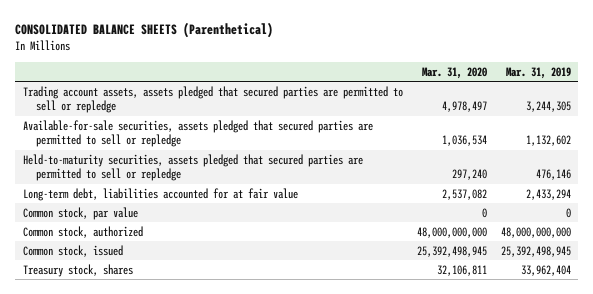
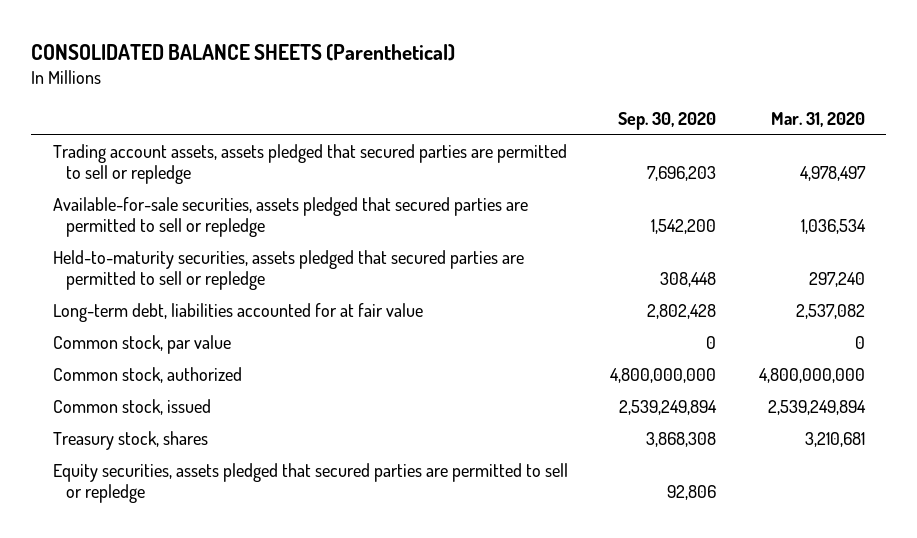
[505,66,571,79] Mar. 31, 2019 -> none
none -> [618,112,717,131] Sep. 30, 2020
[416,226,487,238] 48,000,000,000 -> [758,367,865,383] 4,800,000,000
[416,245,487,257] 25,392,498,945 -> [767,399,866,415] 2,539,249,894
[436,264,487,276] 32,106,811 -> [804,431,865,447] 3,210,681
none -> [52,462,568,503] Equity securities, assets pledged that secured parties are permitted to sell or repledge

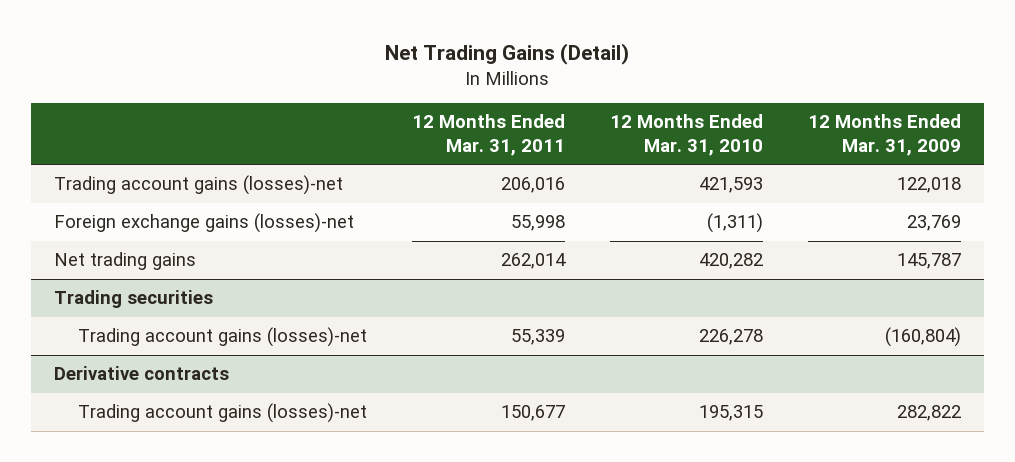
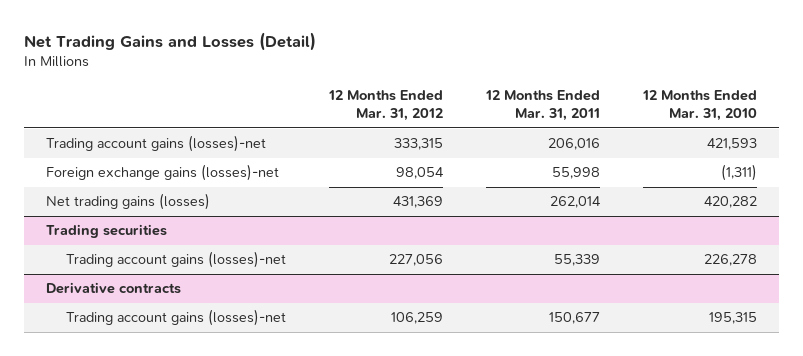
[385,42,630,65] Net Trading Gains (Detail) -> [24,31,317,51] Net Trading Gains and Losses (Detail)
[808,114,962,157] 12 Months Ended Mar. 31, 2009 -> none
none -> [328,89,444,121] 12 Months Ended Mar. 31, 2012
[53,252,196,271] Net trading gains -> [45,193,210,211] Net trading gains (losses)

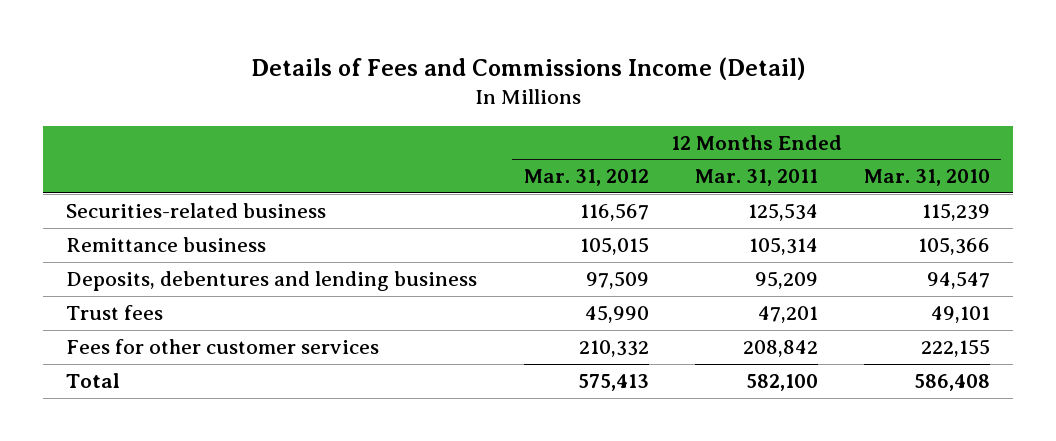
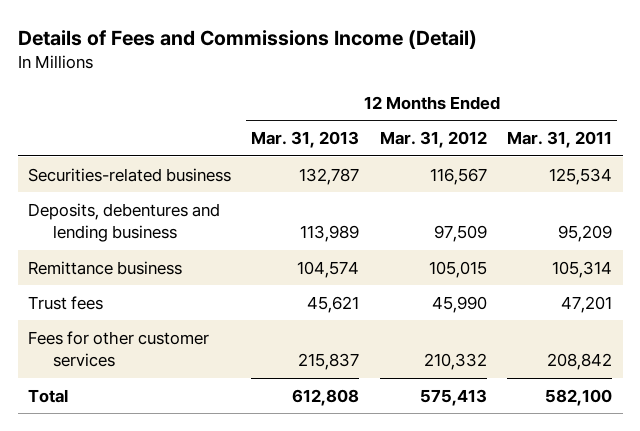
[863,169,990,187] Mar. 31, 2010 -> none
none -> [251,131,360,149] Mar. 31, 2013
[66,237,267,253] Remittance business -> [28,260,183,275] Remittance business

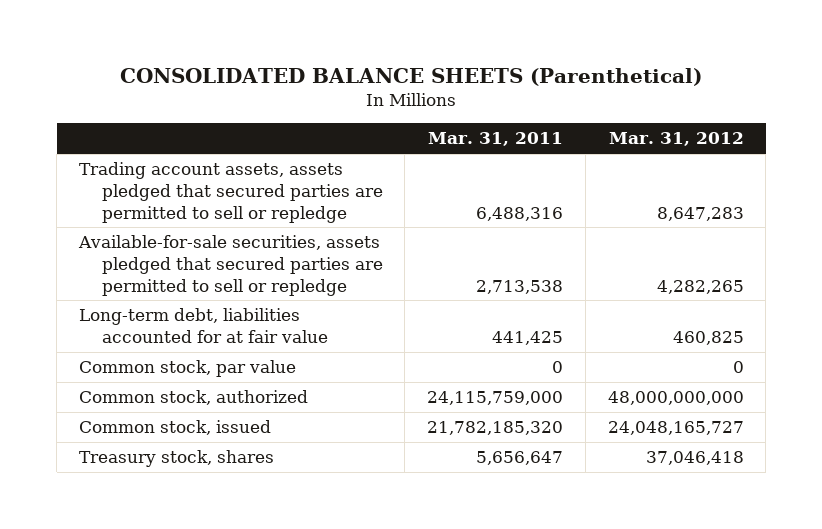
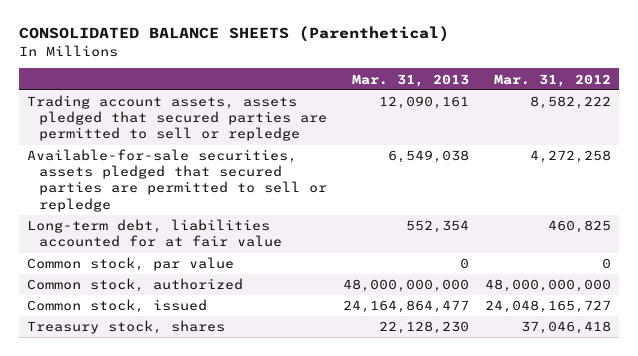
[428,132,564,147] Mar. 31, 2011 -> none
none -> [351,73,469,87] Mar. 31, 2013
[656,206,744,221] 8,647,283 -> [530,96,612,110] 8,582,222
[656,279,744,294] 4,282,265 -> [530,150,612,164] 4,272,258

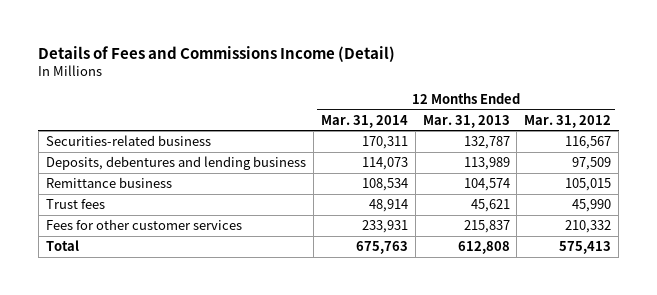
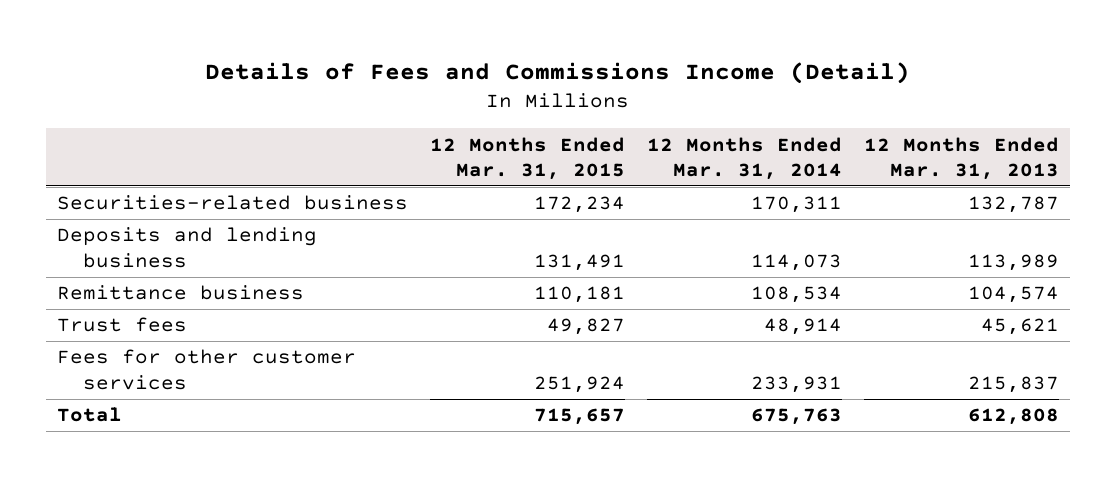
[524,114,612,128] Mar. 31, 2012 -> none
none -> [430,136,626,181] 12 Months Ended Mar. 31, 2015
[45,156,306,171] Deposits, debentures and lending business -> [56,227,317,268] Deposits and lending business

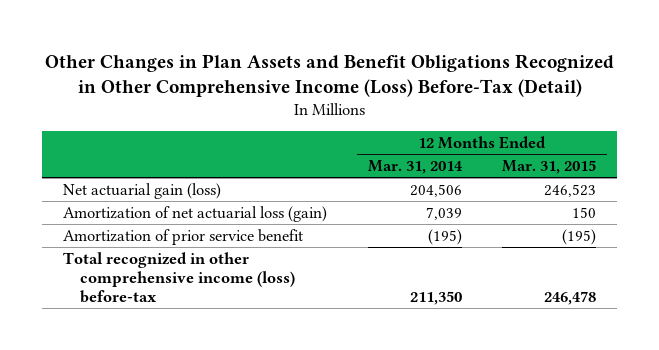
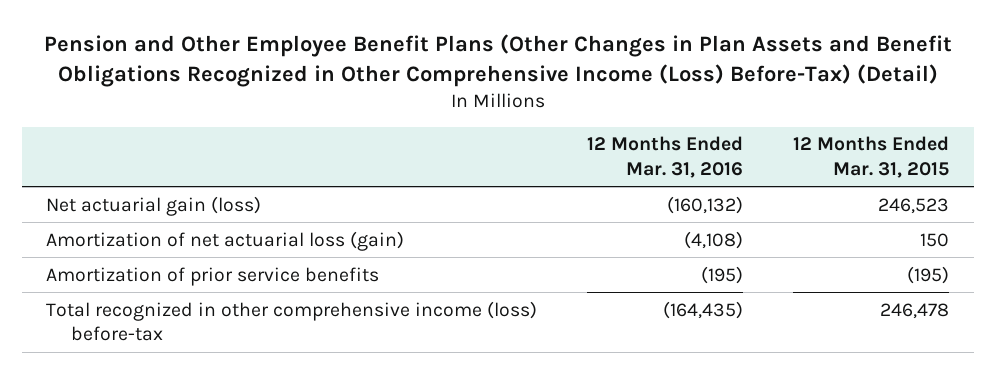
[44,53,614,97] Other Changes in Plan Assets and Benefit Obligations Recognized in Other Comprehensive Income (Loss) Before-Tax (Detail) -> [43,34,952,88] Pension and Other Employee Benefit Plans (Other Changes in Plan Assets and Benefit Obligations Recognized in Other Comprehensive Income (Loss) Before-Tax) (Detail)
[367,160,463,175] Mar. 31, 2014 -> none
none -> [587,136,744,178] 12 Months Ended Mar. 31, 2016
[62,228,303,245] Amortization of prior service benefit -> [46,266,380,286] Amortization of prior service benefits

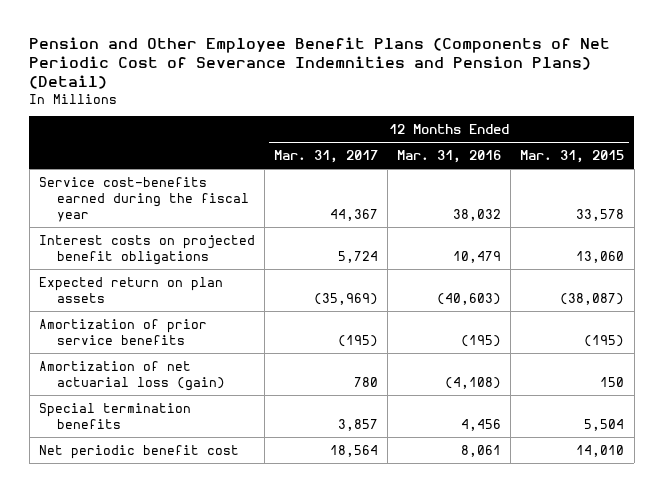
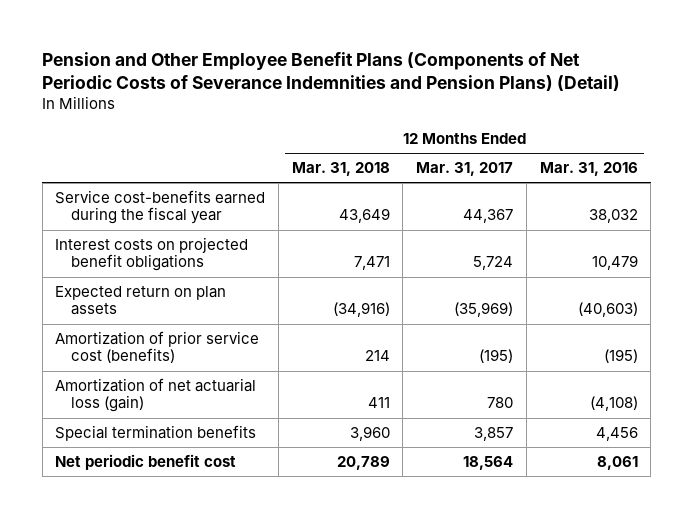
[29,36,611,90] Pension and Other Employee Benefit Plans (Components of Net Periodic Cost of Severance Indemnities and Pension Plans) (Detail) -> [42,51,621,91] Pension and Other Employee Benefit Plans (Components of Net Periodic Costs of Severance Indemnities and Pension Plans) (Detail)
[520,149,625,163] Mar. 31, 2015 -> none
none -> [291,162,390,177] Mar. 31, 2018
[38,318,207,345] Amortization of prior service benefits -> [55,330,260,364] Amortization of prior service cost (benefits)

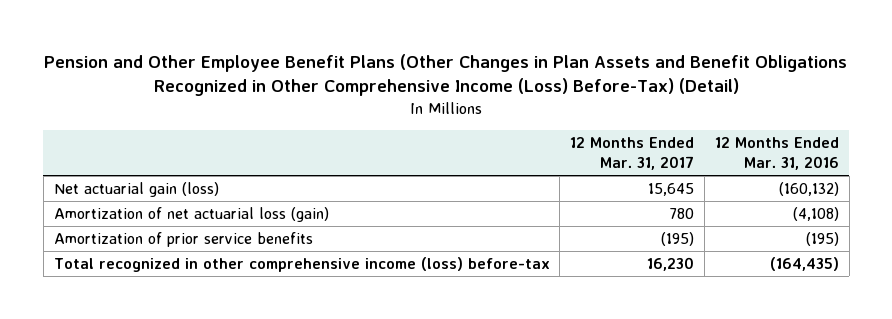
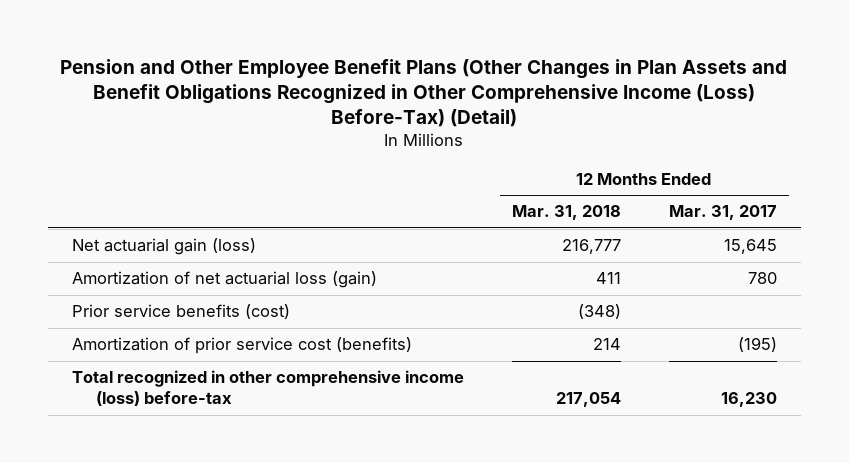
[714,136,839,171] 12 Months Ended Mar. 31, 2016 -> none
none -> [511,205,621,221] Mar. 31, 2018
none -> [72,304,291,320] Prior service benefits (cost)
[53,231,313,247] Amortization of prior service benefits -> [72,337,413,355] Amortization of prior service cost (benefits)

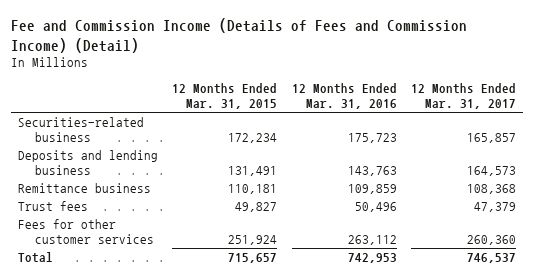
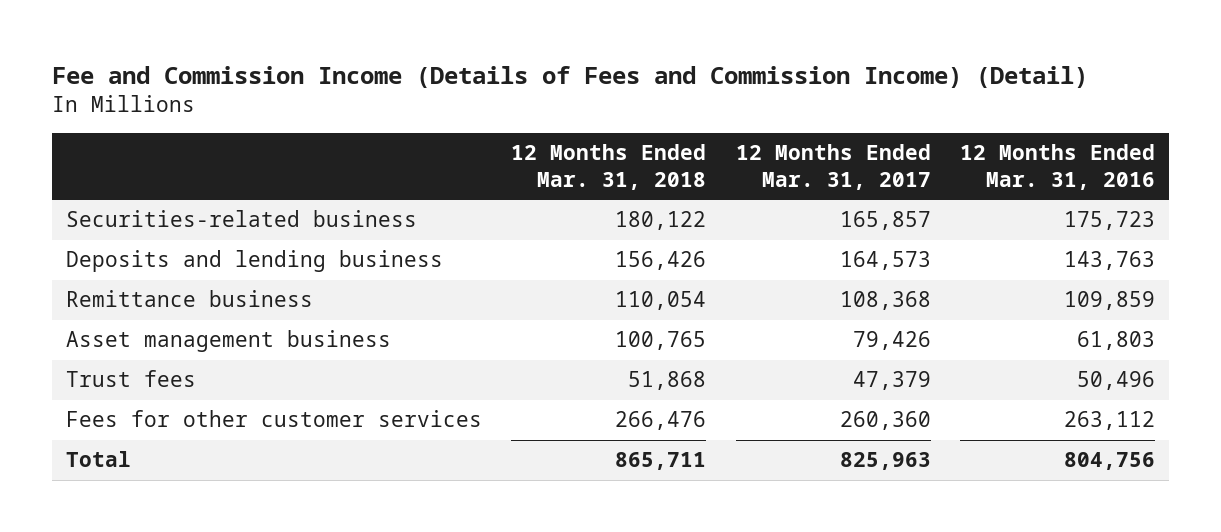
[172,83,278,110] 12 Months Ended Mar. 31, 2015 -> none
none -> [511,144,707,190] 12 Months Ended Mar. 31, 2018
none -> [66,330,392,353] Asset management business
[347,253,397,264] 742,953 -> [1063,452,1155,471] 804,756
[466,253,516,264] 746,537 -> [839,452,931,471] 825,963

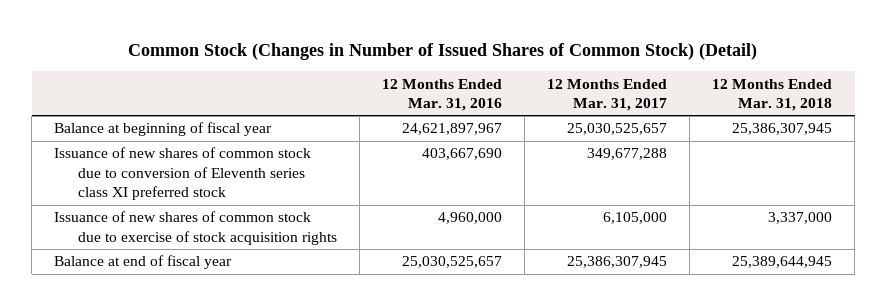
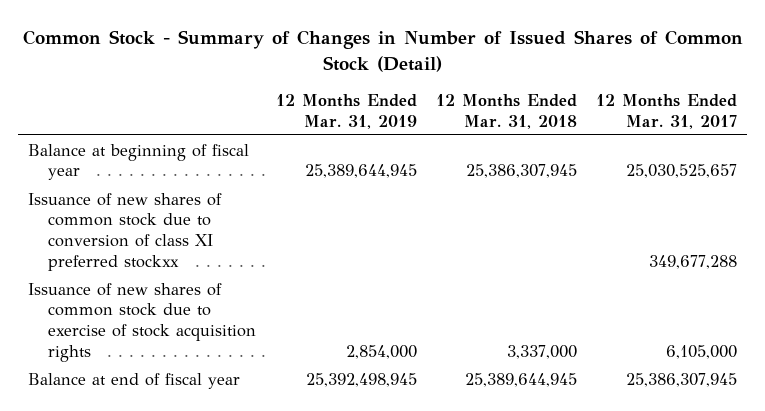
[128,42,758,60] Common Stock (Changes in Number of Issued Shares of Common Stock) (Detail) -> [22,30,743,72] Common Stock - Summary of Changes in Number of Issued Shares of Common Stock (Detail)
[382,78,503,112] 12 Months Ended Mar. 31, 2016 -> none
none -> [275,93,417,129] 12 Months Ended Mar. 31, 2019
[54,147,312,201] Issuance of new shares of common stock due to conversion of Eleventh series class XI preferred stock -> [28,192,223,271] Issuance of new shares of common stock due to conversion of class XI preferred stockxx

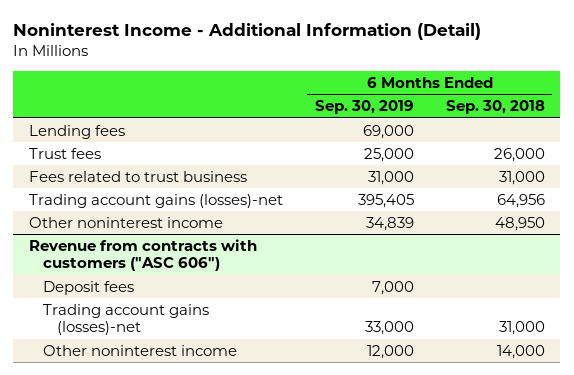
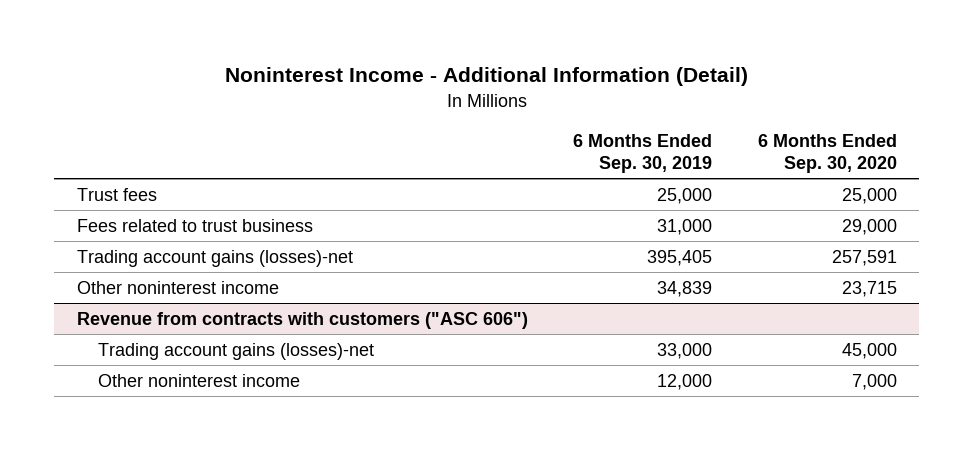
[445,100,545,115] Sep. 30, 2018 -> none
none -> [757,133,897,173] 6 Months Ended Sep. 30, 2020
[29,124,126,139] Lending fees -> none
[42,280,134,295] Deposit fees -> none

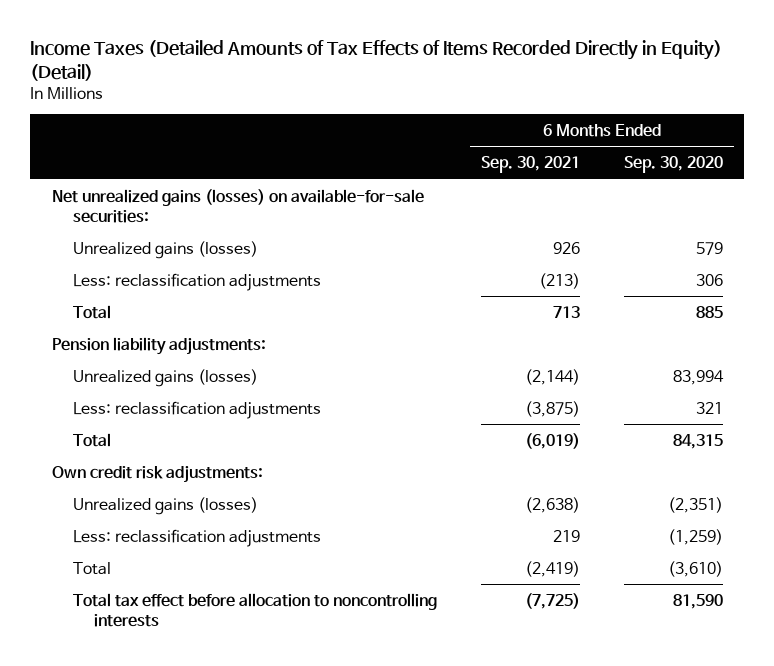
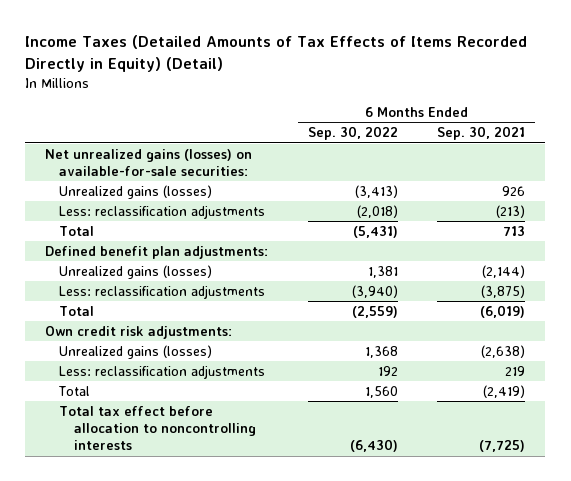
[623,156,723,174] Sep. 30, 2020 -> none
none -> [307,126,398,141] Sep. 30, 2022
[51,336,266,355] Pension liability adjustments: -> [45,246,269,260] Defined benefit plan adjustments:

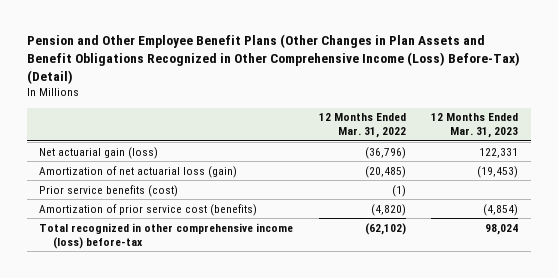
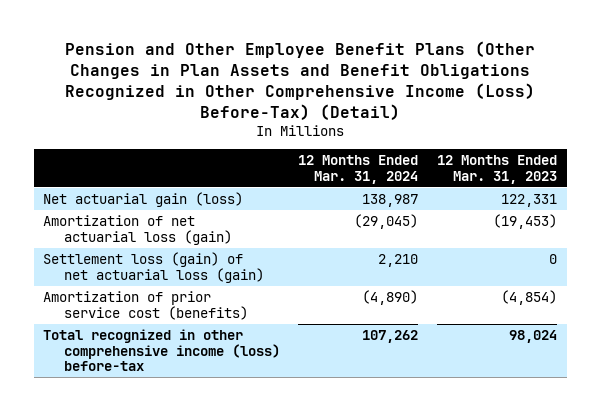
[318,113,406,139] 12 Months Ended Mar. 31, 2022 -> none
none -> [298,155,419,184] 12 Months Ended Mar. 31, 2024
[39,184,179,197] Prior service benefits (cost) -> none
none -> [43,251,264,283] Settlement loss (gain) of net actuarial loss (gain)

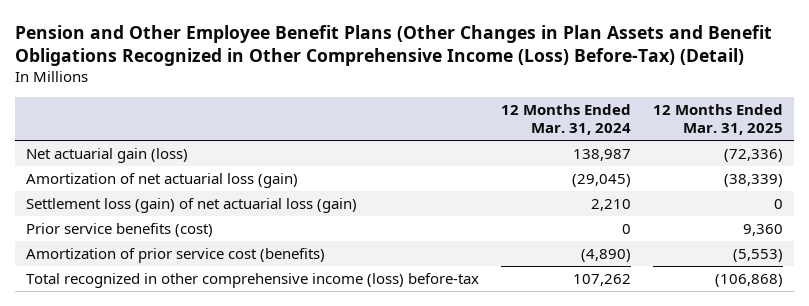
[437,155,558,184] 12 Months Ended Mar. 31, 2023 -> none
none -> [653,104,784,136] 12 Months Ended Mar. 31, 2025
none -> [26,222,214,237] Prior service benefits (cost)

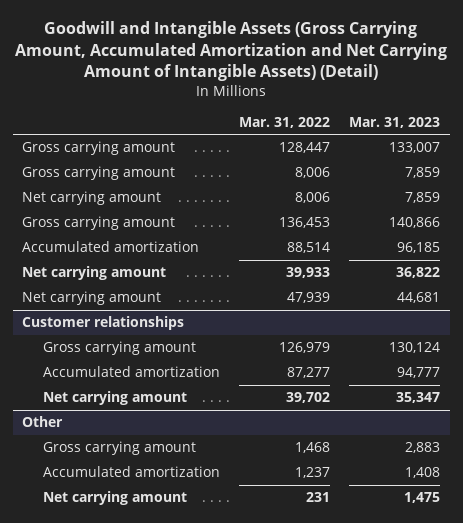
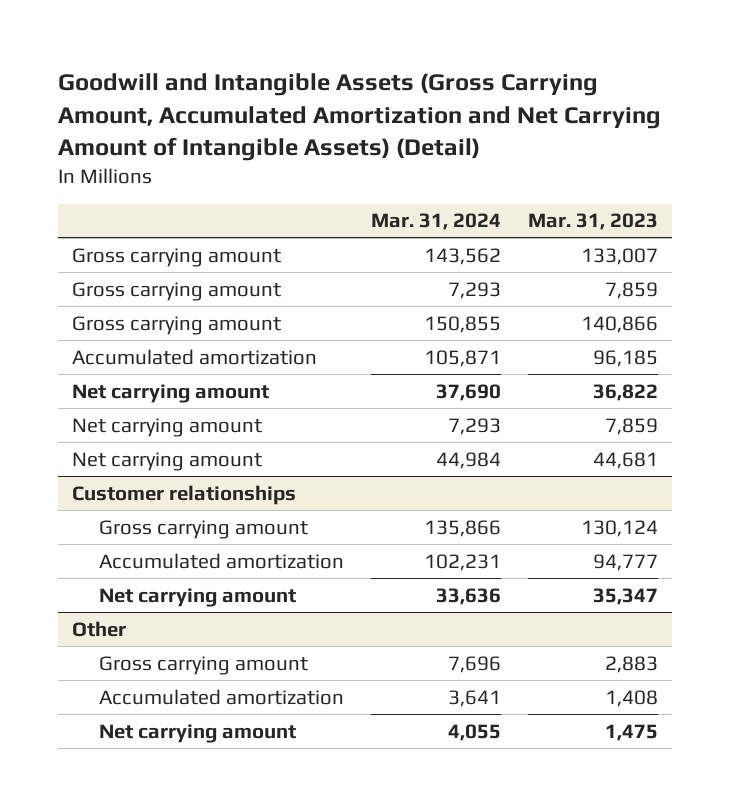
[239,117,331,129] Mar. 31, 2022 -> none
none -> [370,213,501,231] Mar. 31, 2024
[22,191,162,206] Net carrying amount -> [71,417,262,437] Net carrying amount

